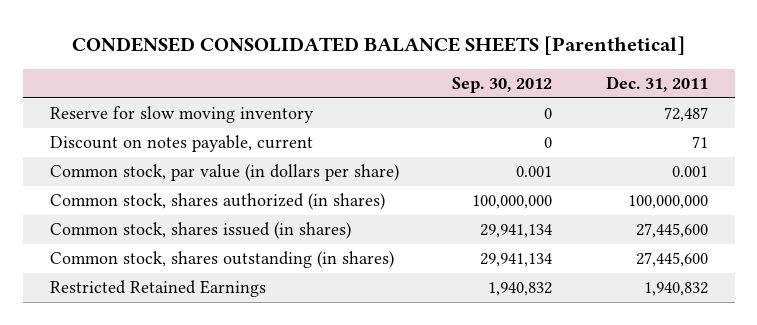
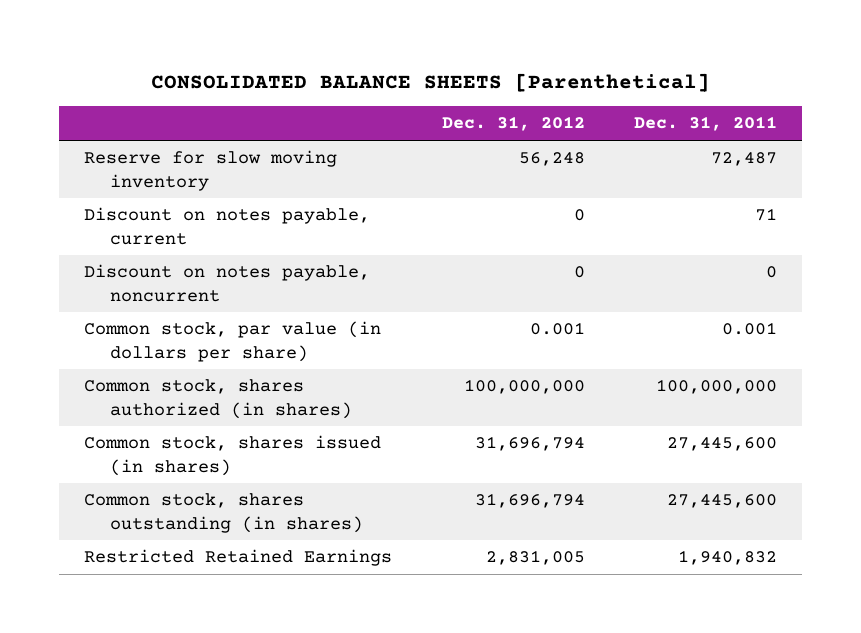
[71,35,685,55] CONDENSED CONSOLIDATED BALANCE SHEETS [Parenthetical] -> [150,72,710,92] CONSOLIDATED BALANCE SHEETS [Parenthetical]
[452,77,553,94] Sep. 30, 2012 -> none
none -> [441,116,585,132] Dec. 31, 2012
none -> [84,264,371,302] Discount on notes payable, noncurrent

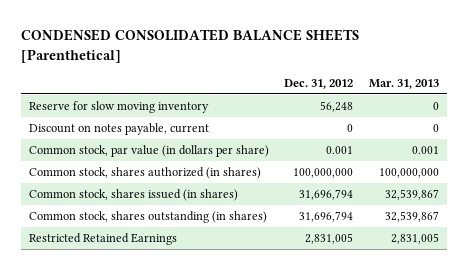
[150,72,710,92] CONSOLIDATED BALANCE SHEETS [Parenthetical] -> [20,29,359,63] CONDENSED CONSOLIDATED BALANCE SHEETS [Parenthetical]
[634,116,778,132] Dec. 31, 2011 -> none
none -> [368,79,439,90] Mar. 31, 2013
[84,264,371,302] Discount on notes payable, noncurrent -> none

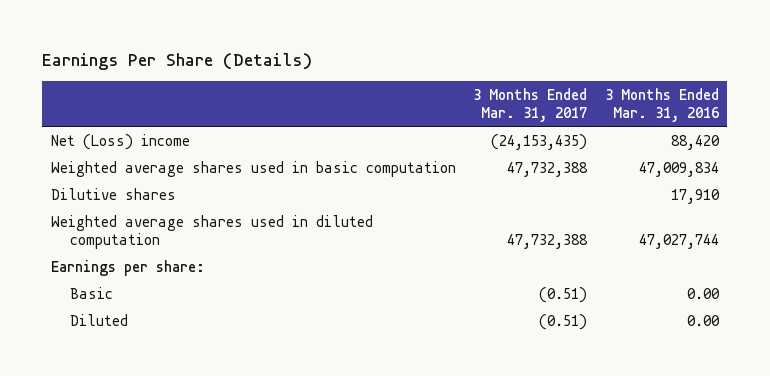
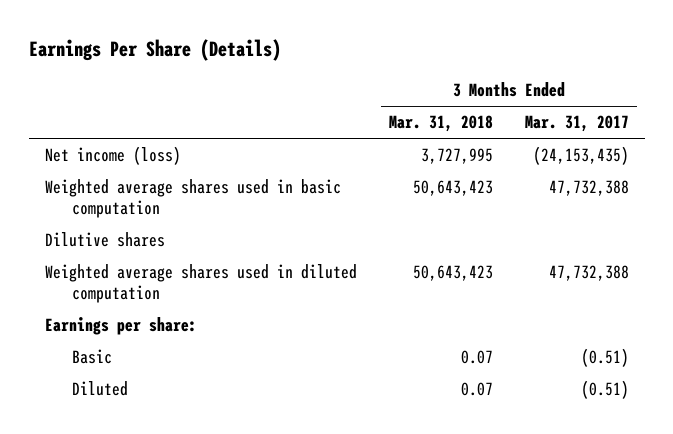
[604,87,719,122] 3 Months Ended Mar. 31, 2016 -> none
none -> [388,115,493,133] Mar. 31, 2018
[50,133,190,150] Net (Loss) income -> [44,146,181,166] Net income (loss)

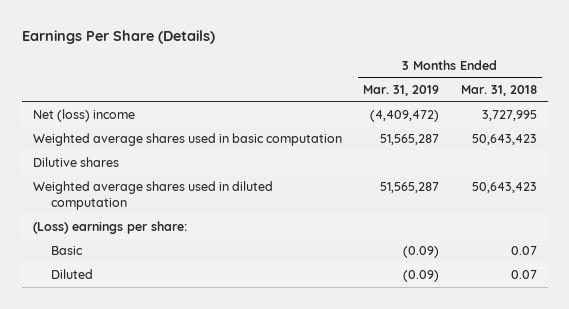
[524,115,629,133] Mar. 31, 2017 -> none
none -> [363,85,440,97] Mar. 31, 2019
[44,146,181,166] Net income (loss) -> [32,109,135,123] Net (loss) income
[44,317,197,336] Earnings per share: -> [32,221,187,235] (Loss) earnings per share:

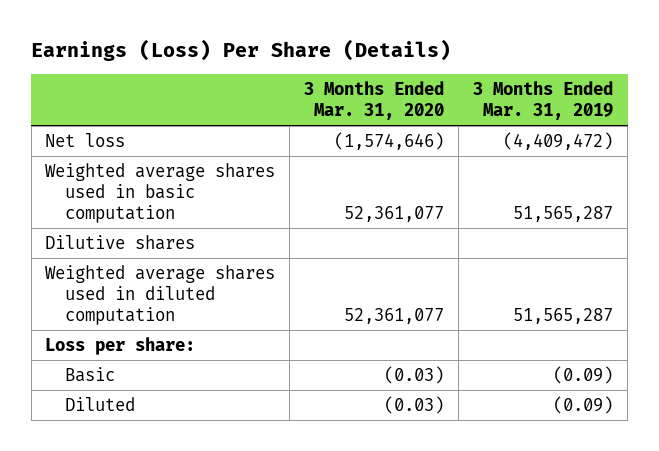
[21,29,215,44] Earnings Per Share (Details) -> [31,39,452,62] Earnings (Loss) Per Share (Details)
[460,85,537,97] Mar. 31, 2018 -> none
none -> [304,80,445,121] 3 Months Ended Mar. 31, 2020
[32,109,135,123] Net (loss) income -> [45,132,126,147] Net loss
[32,221,187,235] (Loss) earnings per share: -> [45,336,196,355] Loss per share:

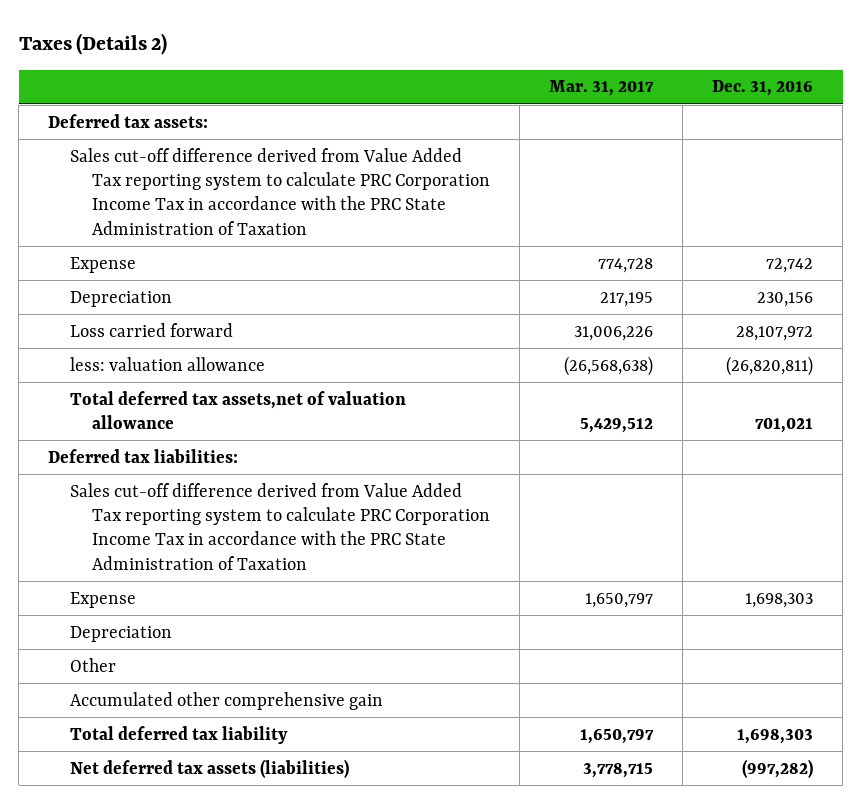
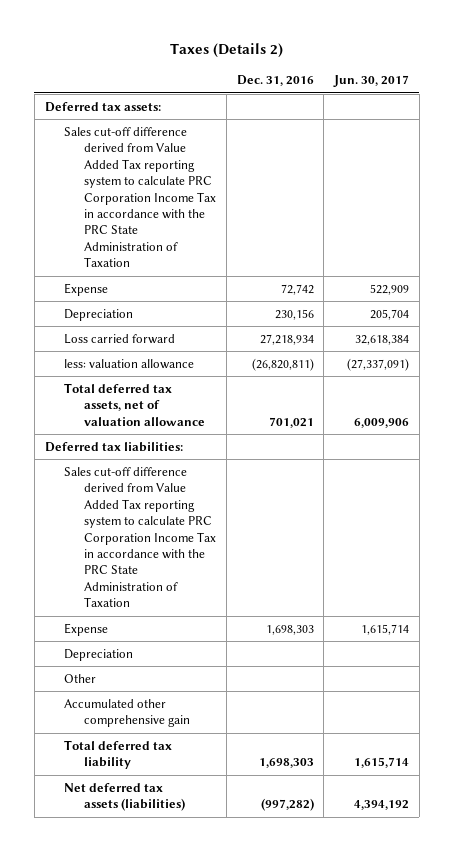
[548,80,654,97] Mar. 31, 2017 -> none
none -> [333,75,410,88] Jun. 30, 2017
[736,325,814,341] 28,107,972 -> [259,333,314,345] 27,218,934
[69,390,406,430] Total deferred tax assets,net of valuation allowance -> [64,382,206,426] Total deferred tax assets, net of valuation allowance

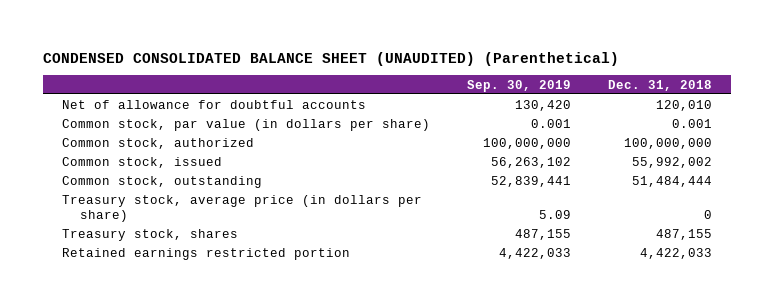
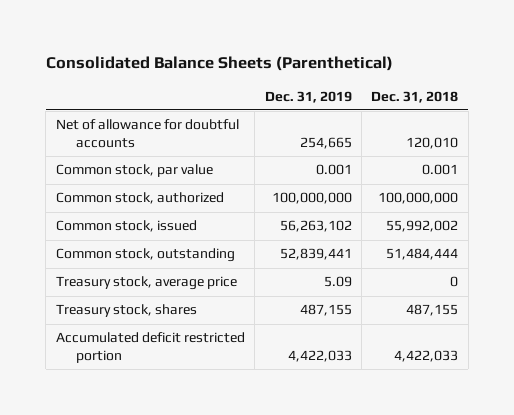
[42,51,619,66] CONDENSED CONSOLIDATED BALANCE SHEET (UNAUDITED) (Parenthetical) -> [45,55,393,71] Consolidated Balance Sheets (Parenthetical)
[466,79,571,92] Sep. 30, 2019 -> none
none -> [264,90,352,103] Dec. 31, 2019
[61,118,430,131] Common stock, par value (in dollars per share) -> [55,164,213,178] Common stock, par value
[61,194,422,222] Treasury stock, average price (in dollars per share) -> [55,276,237,291] Treasury stock, average price
[61,247,350,260] Retained earnings restricted portion -> [55,332,245,363] Accumulated deficit restricted portion

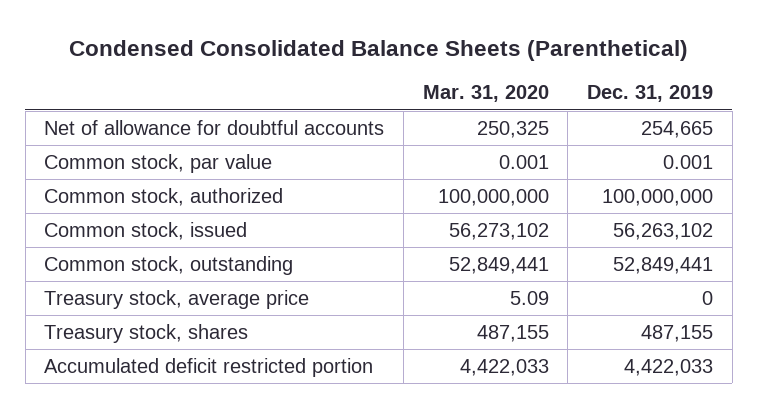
[45,55,393,71] Consolidated Balance Sheets (Parenthetical) -> [68,39,688,61] Condensed Consolidated Balance Sheets (Parenthetical)
[371,90,459,103] Dec. 31, 2018 -> none
none -> [422,85,549,103] Mar. 31, 2020
[279,248,352,261] 52,839,441 -> [612,256,713,274] 52,849,441
[323,276,352,288] 5.09 -> [701,290,713,305] 0

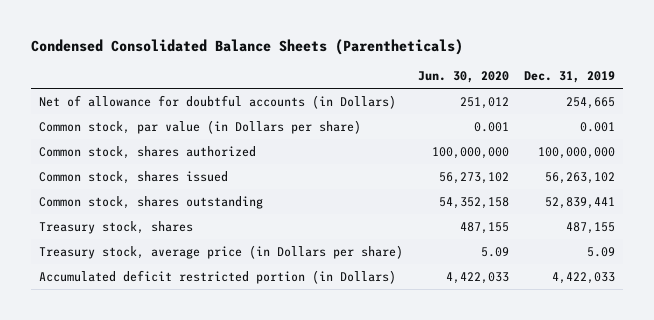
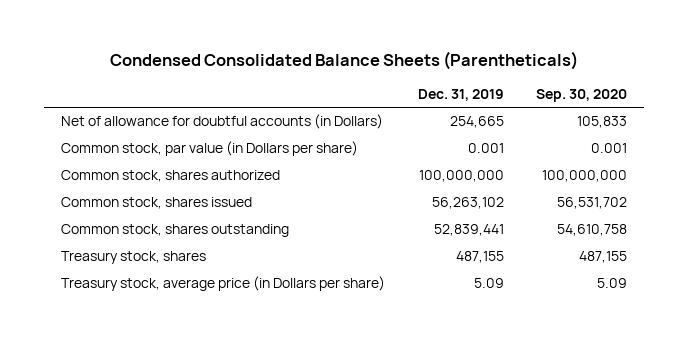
[418,71,510,84] Jun. 30, 2020 -> none
none -> [536,89,628,103] Sep. 30, 2020
[38,269,396,284] Accumulated deficit restricted portion (in Dollars) -> none

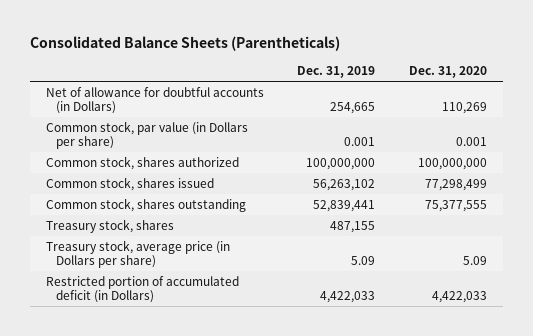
[110,51,579,71] Condensed Consolidated Balance Sheets (Parentheticals) -> [29,36,340,52] Consolidated Balance Sheets (Parentheticals)
[536,89,628,103] Sep. 30, 2020 -> none
none -> [408,66,487,79] Dec. 31, 2020
none -> [46,275,240,304] Restricted portion of accumulated deficit (in Dollars)

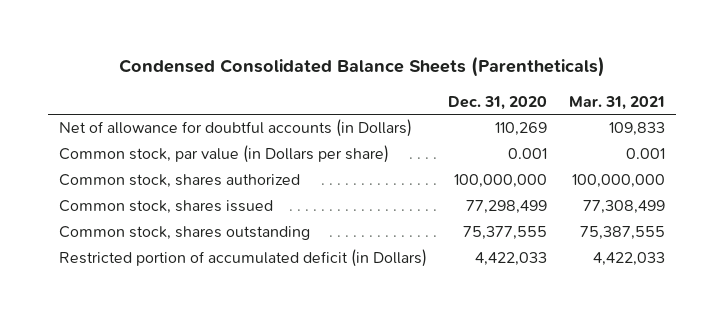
[29,36,340,52] Consolidated Balance Sheets (Parentheticals) -> [118,56,605,78] Condensed Consolidated Balance Sheets (Parentheticals)
[297,66,376,79] Dec. 31, 2019 -> none
none -> [568,95,665,110] Mar. 31, 2021
[46,218,175,233] Treasury stock, shares -> none
[46,239,231,269] Treasury stock, average price (in Dollars per share) -> none

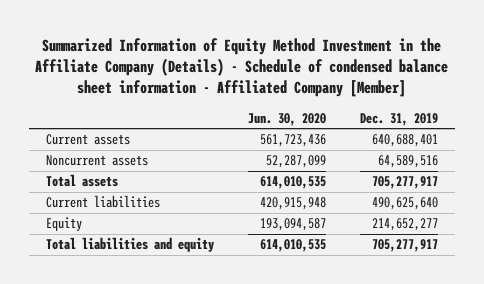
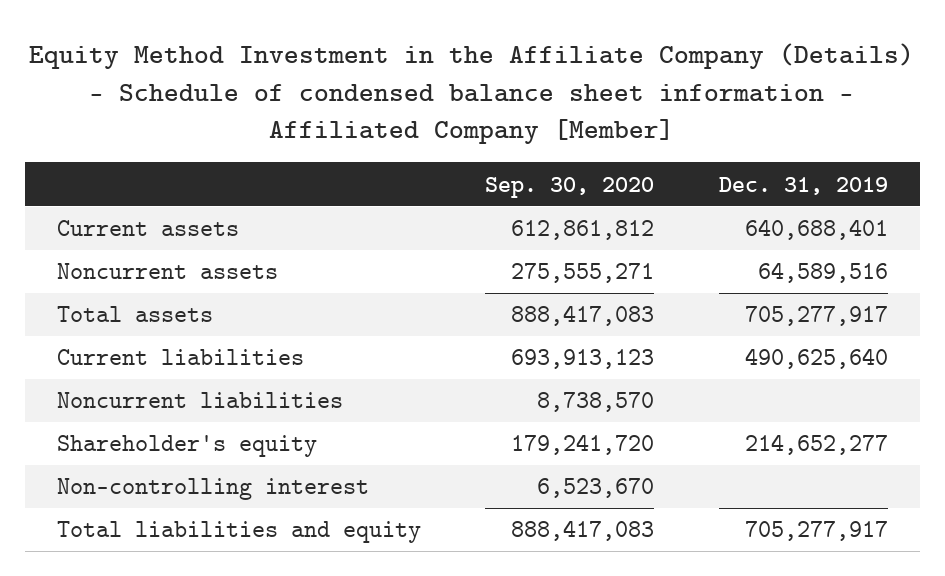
[35,37,449,98] Summarized Information of Equity Method Investment in the Affiliate Company (Details) - Schedule of condensed balance sheet information - Affiliated Company [Member] -> [29,42,915,145] Equity Method Investment in the Affiliate Company (Details) - Schedule of condensed balance sheet information - Affiliated Company [Member]
[248,112,327,126] Jun. 30, 2020 -> none
none -> [485,176,655,198] Sep. 30, 2020
none -> [57,392,344,409] Noncurrent liabilities
[46,217,83,232] Equity -> [57,435,318,458] Shareholder's equity
none -> [57,478,370,501] Non-controlling interest

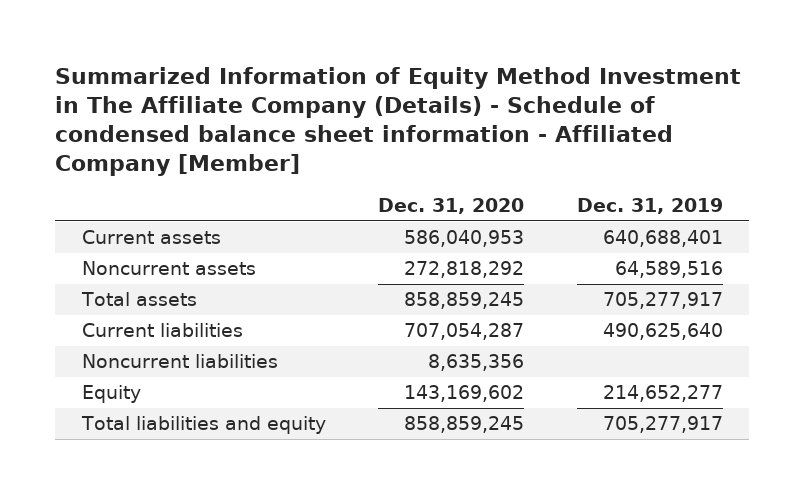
[29,42,915,145] Equity Method Investment in the Affiliate Company (Details) - Schedule of condensed balance sheet information - Affiliated Company [Member] -> [55,67,742,177] Summarized Information of Equity Method Investment in The Affiliate Company (Details) - Schedule of condensed balance sheet information - Affiliated Company [Member]
[485,176,655,198] Sep. 30, 2020 -> none
none -> [378,198,525,215] Dec. 31, 2020
[57,478,370,501] Non-controlling interest -> none
[57,435,318,458] Shareholder's equity -> [81,385,141,404] Equity

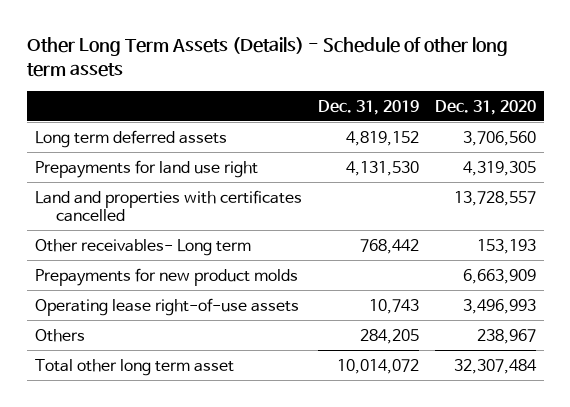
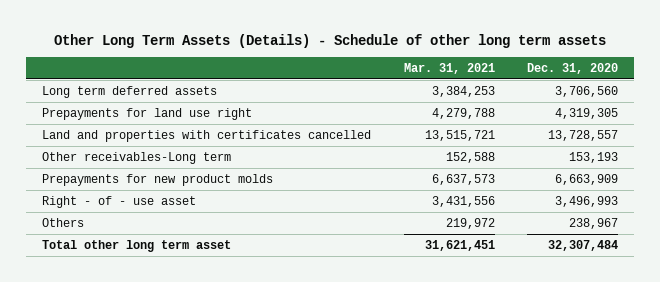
[317,99,419,115] Dec. 31, 2019 -> none
none -> [403,62,495,74] Mar. 31, 2021
[34,238,251,256] Other receivables- Long term -> [42,151,232,164] Other receivables-Long term
[34,297,299,316] Operating lease right-of-use assets -> [42,195,197,208] Right - of - use asset

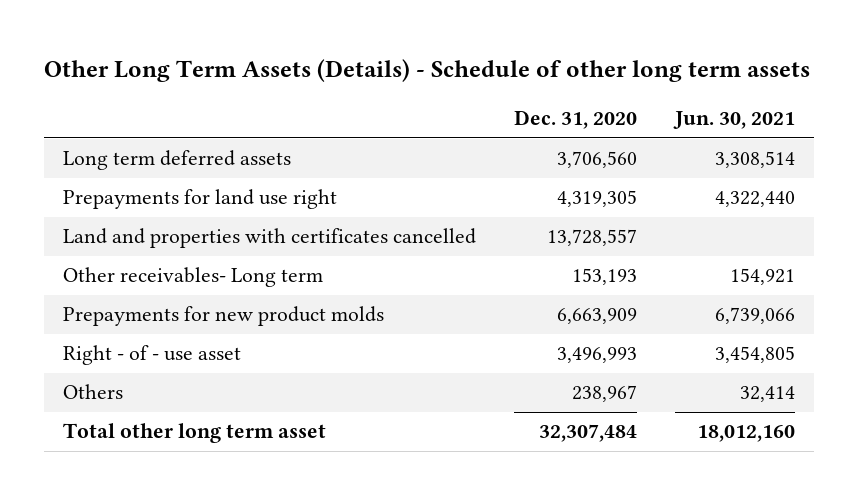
[403,62,495,74] Mar. 31, 2021 -> none
none -> [673,111,796,130] Jun. 30, 2021
[42,151,232,164] Other receivables-Long term -> [63,267,324,288] Other receivables- Long term

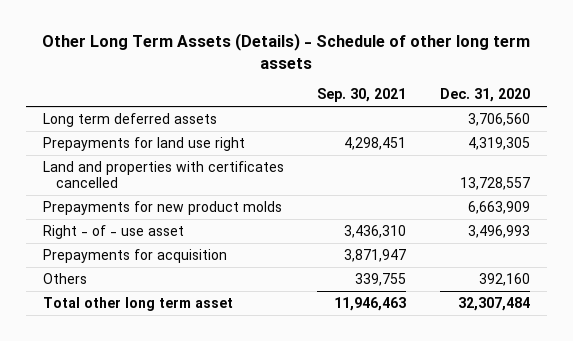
[673,111,796,130] Jun. 30, 2021 -> none
none -> [317,88,407,103] Sep. 30, 2021
[63,267,324,288] Other receivables- Long term -> none
none -> [42,248,227,263] Prepayments for acquisition
[572,385,638,403] 238,967 -> [478,272,530,286] 392,160

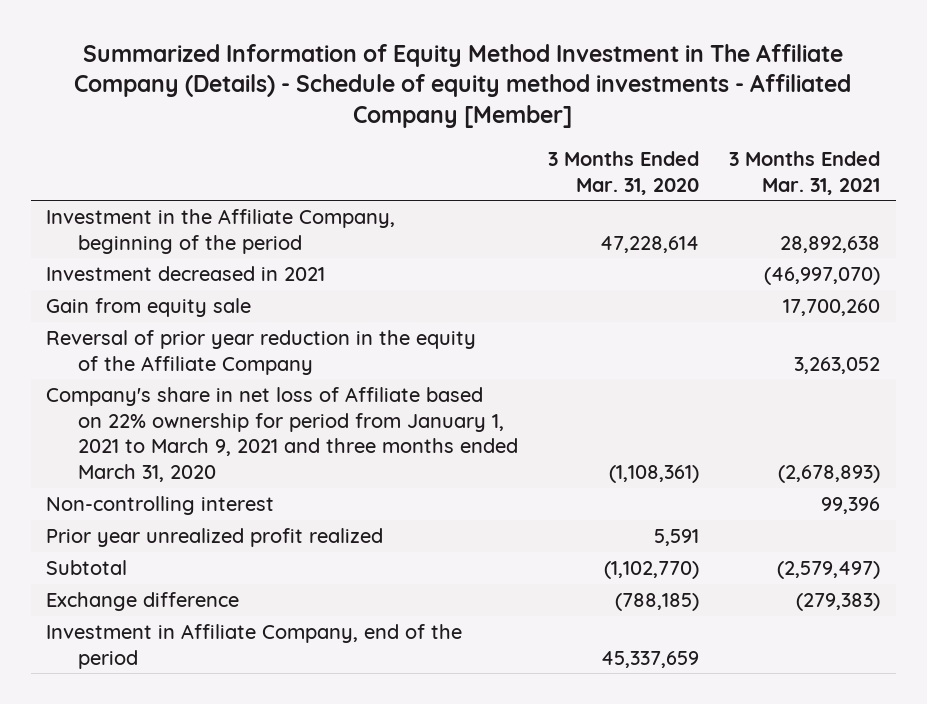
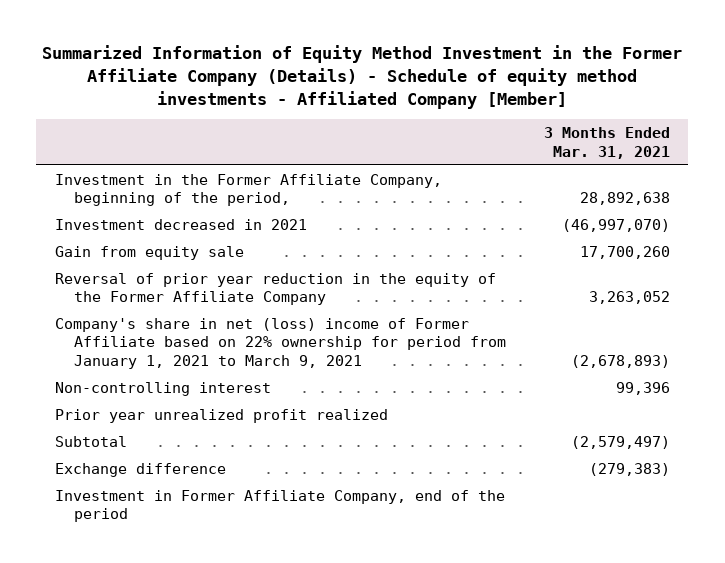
[74,43,852,129] Summarized Information of Equity Method Investment in The Affiliate Company (Details) - Schedule of equity method investments - Affiliated Company [Member] -> [42,45,683,109] Summarized Information of Equity Method Investment in the Former Affiliate Company (Details) - Schedule of equity method investments - Affiliated Company [Member]
[548,150,700,195] 3 Months Ended Mar. 31, 2020 -> none
[46,208,396,254] Investment in the Affiliate Company, beginning of the period -> [55,173,443,207] Investment in the Former Affiliate Company, beginning of the period,
[46,329,477,375] Reversal of prior year reduction in the equity of the Affiliate Company -> [55,272,497,306] Reversal of prior year reduction in the equity of the Former Affiliate Company
[46,386,518,482] Company's share in net loss of Affiliate based on 22% ownership for period from January 1, 2021 to March 9, 2021 and three months ended March 31, 2020 -> [55,317,506,370] Company's share in net (loss) income of Former Affiliate based on 22% ownership for period from January 1, 2021 to March 9, 2021
[46,623,463,669] Investment in Affiliate Company, end of the period -> [55,489,506,523] Investment in Former Affiliate Company, end of the period

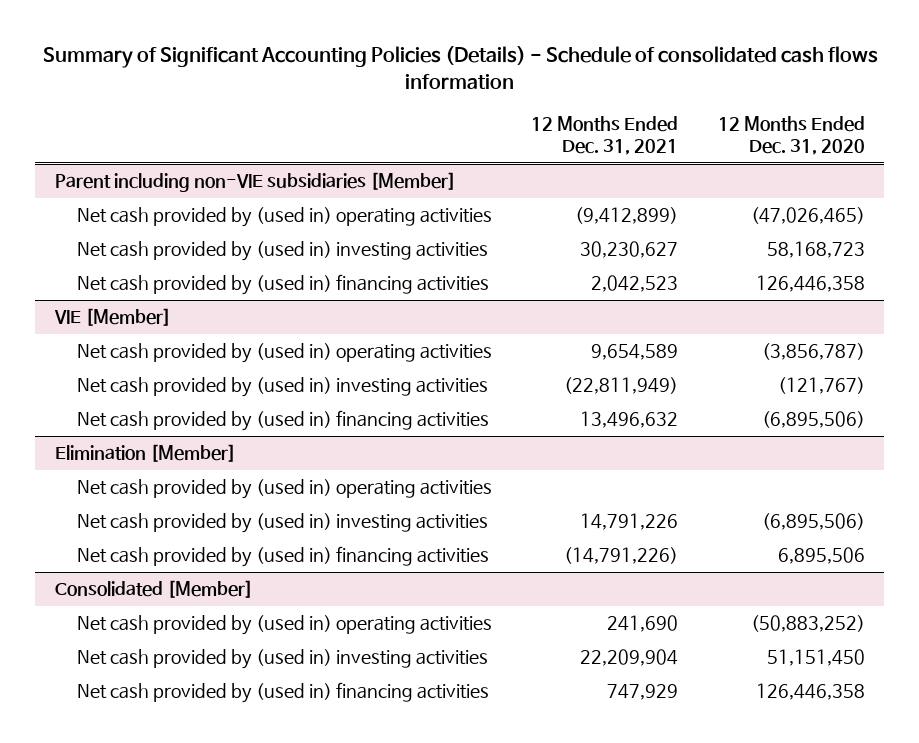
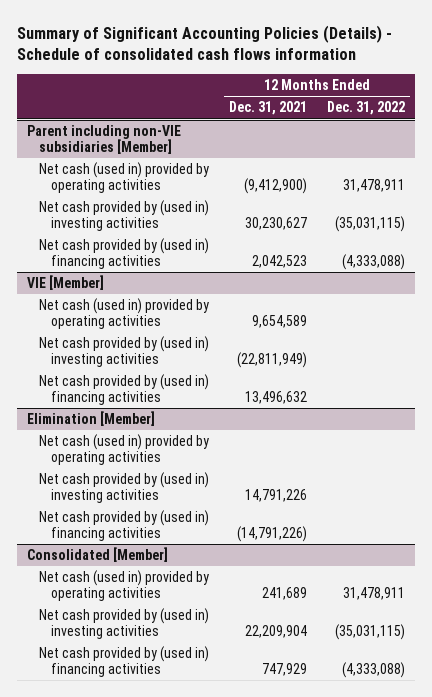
[717,116,865,155] 12 Months Ended Dec. 31, 2020 -> none
none -> [326,101,405,116] Dec. 31, 2022
[77,207,493,228] Net cash provided by (used in) operating activities -> [39,162,210,194] Net cash (used in) provided by operating activities
[575,207,679,225] (9,412,899) -> [244,178,308,195] (9,412,900)
[77,343,493,364] Net cash provided by (used in) operating activities -> [39,298,210,330] Net cash (used in) provided by operating activities
[77,479,493,500] Net cash provided by (used in) operating activities -> [39,434,210,466] Net cash (used in) provided by operating activities
[77,615,493,636] Net cash provided by (used in) operating activities -> [39,570,210,602] Net cash (used in) provided by operating activities
[607,615,679,633] 241,690 -> [262,587,308,601] 241,689

